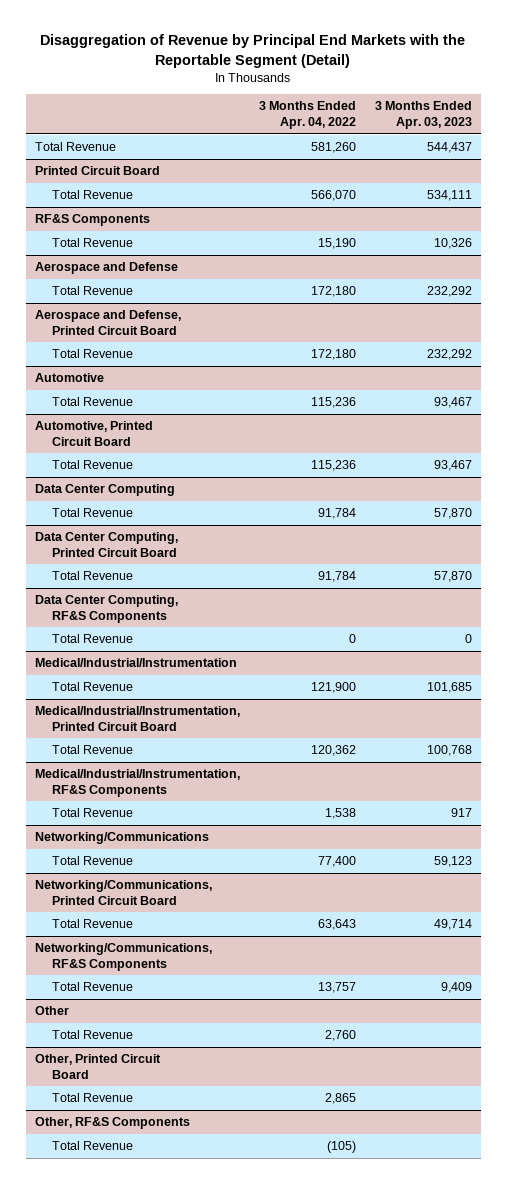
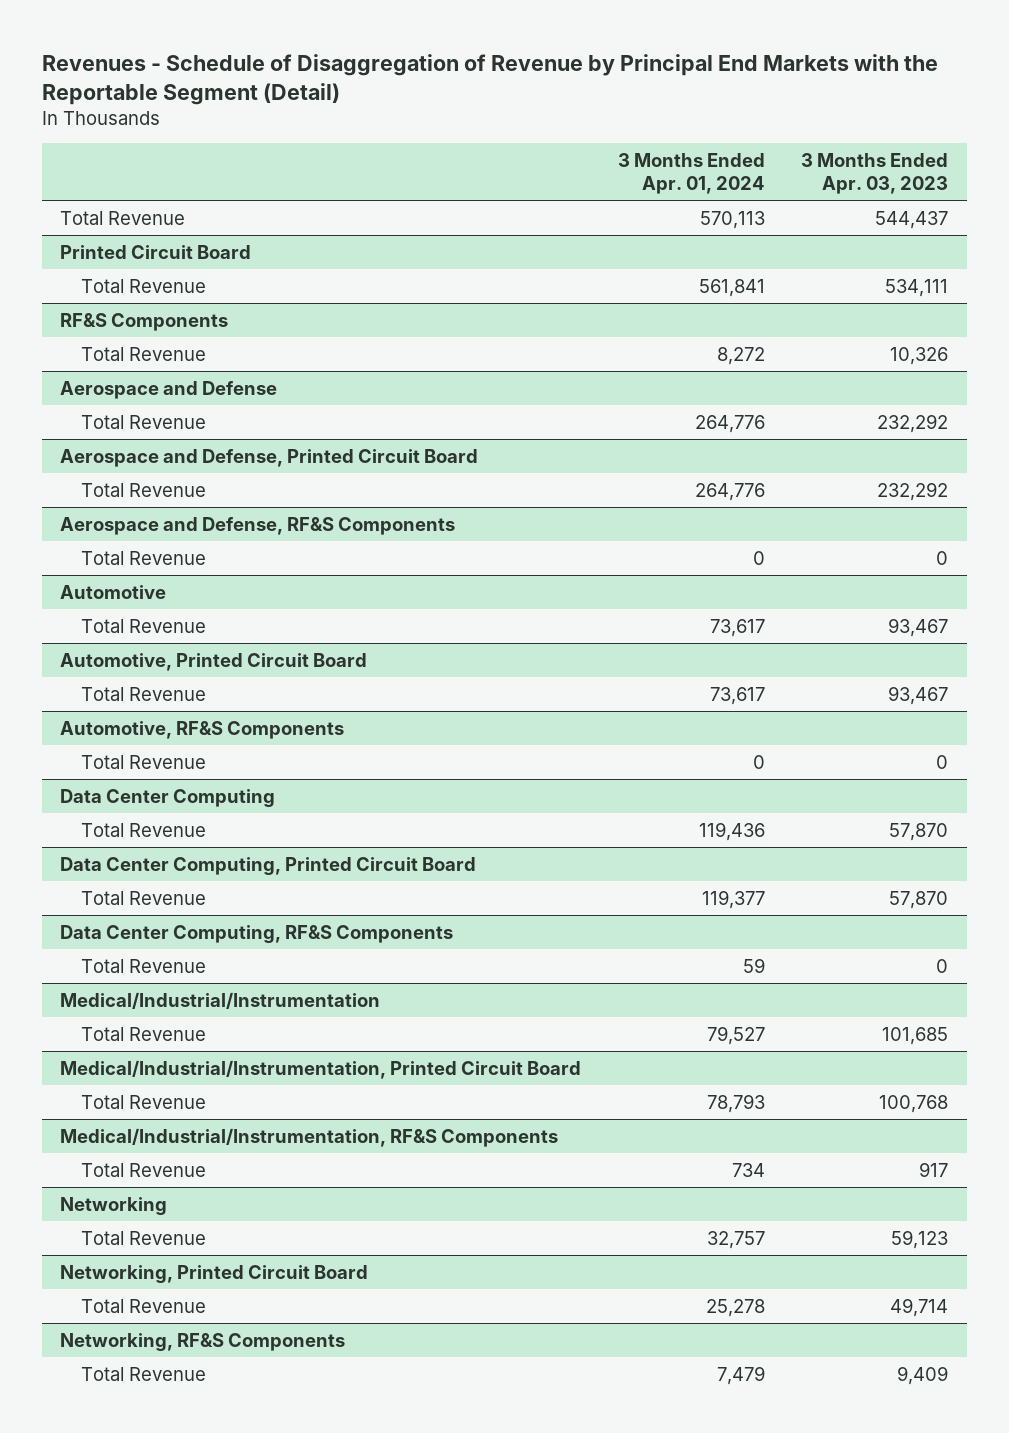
[40,34,466,68] Disaggregation of Revenue by Principal End Markets with the Reportable Segment (Detail) -> [41,53,938,105] Revenues - Schedule of Disaggregation of Revenue by Principal End Markets with the Reportable Segment (Detail)
[258,101,356,130] 3 Months Ended Apr. 04, 2022 -> none
none -> [617,153,765,194] 3 Months Ended Apr. 01, 2024
none -> [60,516,456,535] Aerospace and Defense, RF&S Components
none -> [81,550,207,565] Total Revenue
none -> [60,720,345,739] Automotive, RF&S Components
none -> [81,754,207,769] Total Revenue
[35,832,210,845] Networking/Communications -> [60,1196,168,1215] Networking
[35,880,213,905] Networking/Communications, Printed Circuit Board -> [60,1264,369,1283] Networking, Printed Circuit Board
[35,943,213,971] Networking/Communications, RF&S Components -> [60,1332,346,1351] Networking, RF&S Components
[35,1006,70,1016] Other -> none
[52,1030,134,1040] Total Revenue -> none
[35,1054,162,1079] Other, Printed Circuit Board -> none
[52,1093,134,1103] Total Revenue -> none
[35,1117,191,1130] Other, RF&S Components -> none
[52,1141,134,1151] Total Revenue -> none

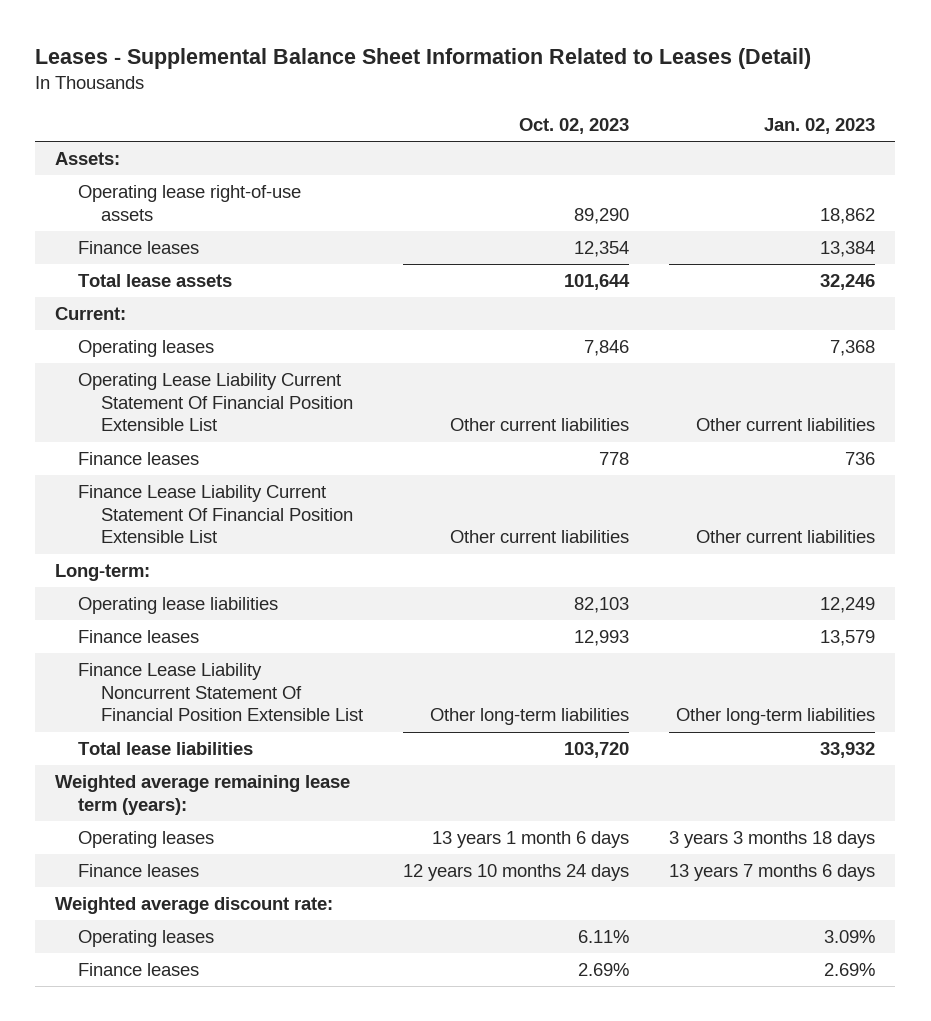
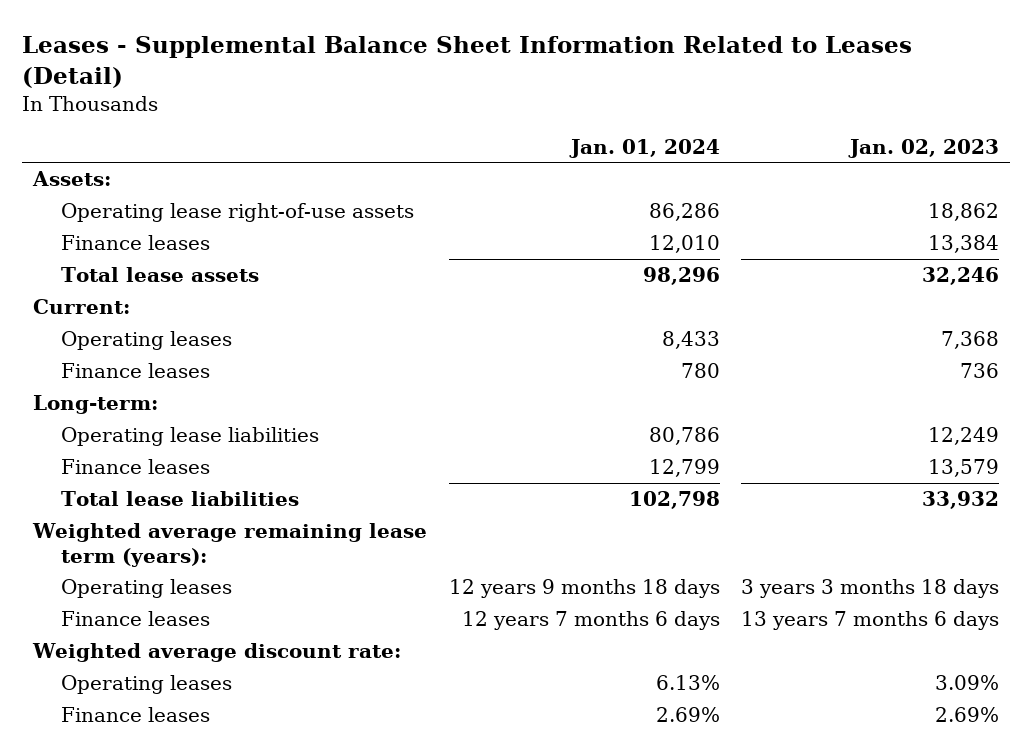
[519,118,630,135] Oct. 02, 2023 -> none
none -> [568,138,720,158] Jan. 01, 2024
[78,373,353,432] Operating Lease Liability Current Statement Of Financial Position Extensible List -> none
[78,485,353,544] Finance Lease Liability Current Statement Of Financial Position Extensible List -> none
[78,663,363,722] Finance Lease Liability Noncurrent Statement Of Financial Position Extensible List -> none

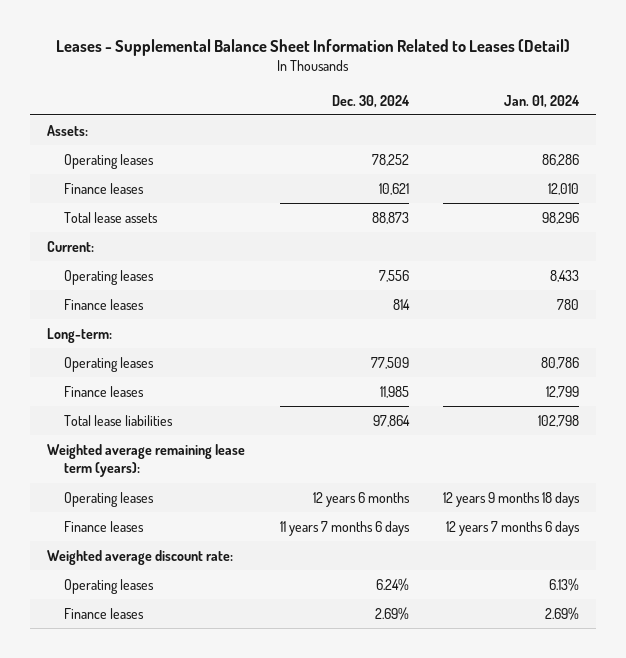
[848,138,1000,158] Jan. 02, 2023 -> none
none -> [331,94,410,108] Dec. 30, 2024
[60,203,414,223] Operating lease right-of-use assets -> [64,153,155,169] Operating leases
[60,427,319,447] Operating lease liabilities -> [64,356,155,372] Operating leases

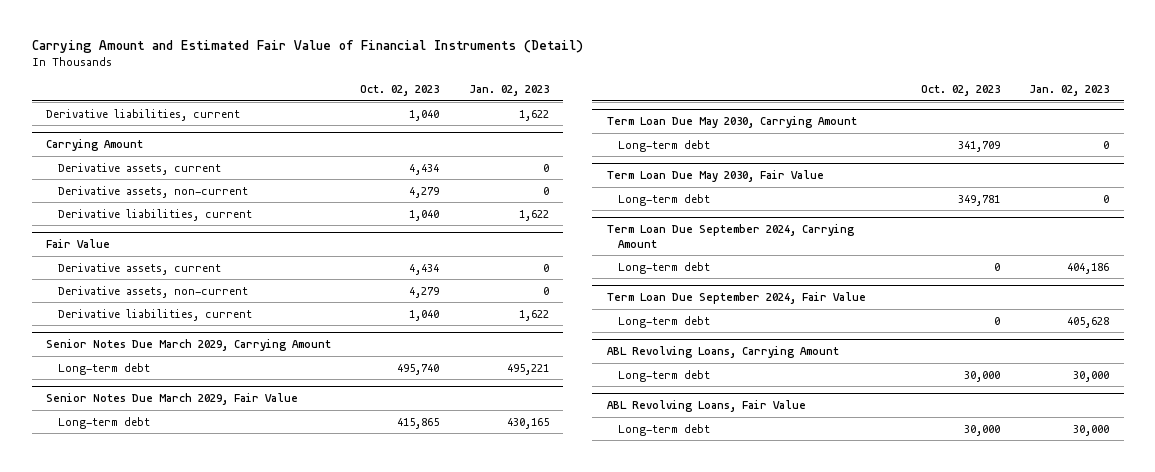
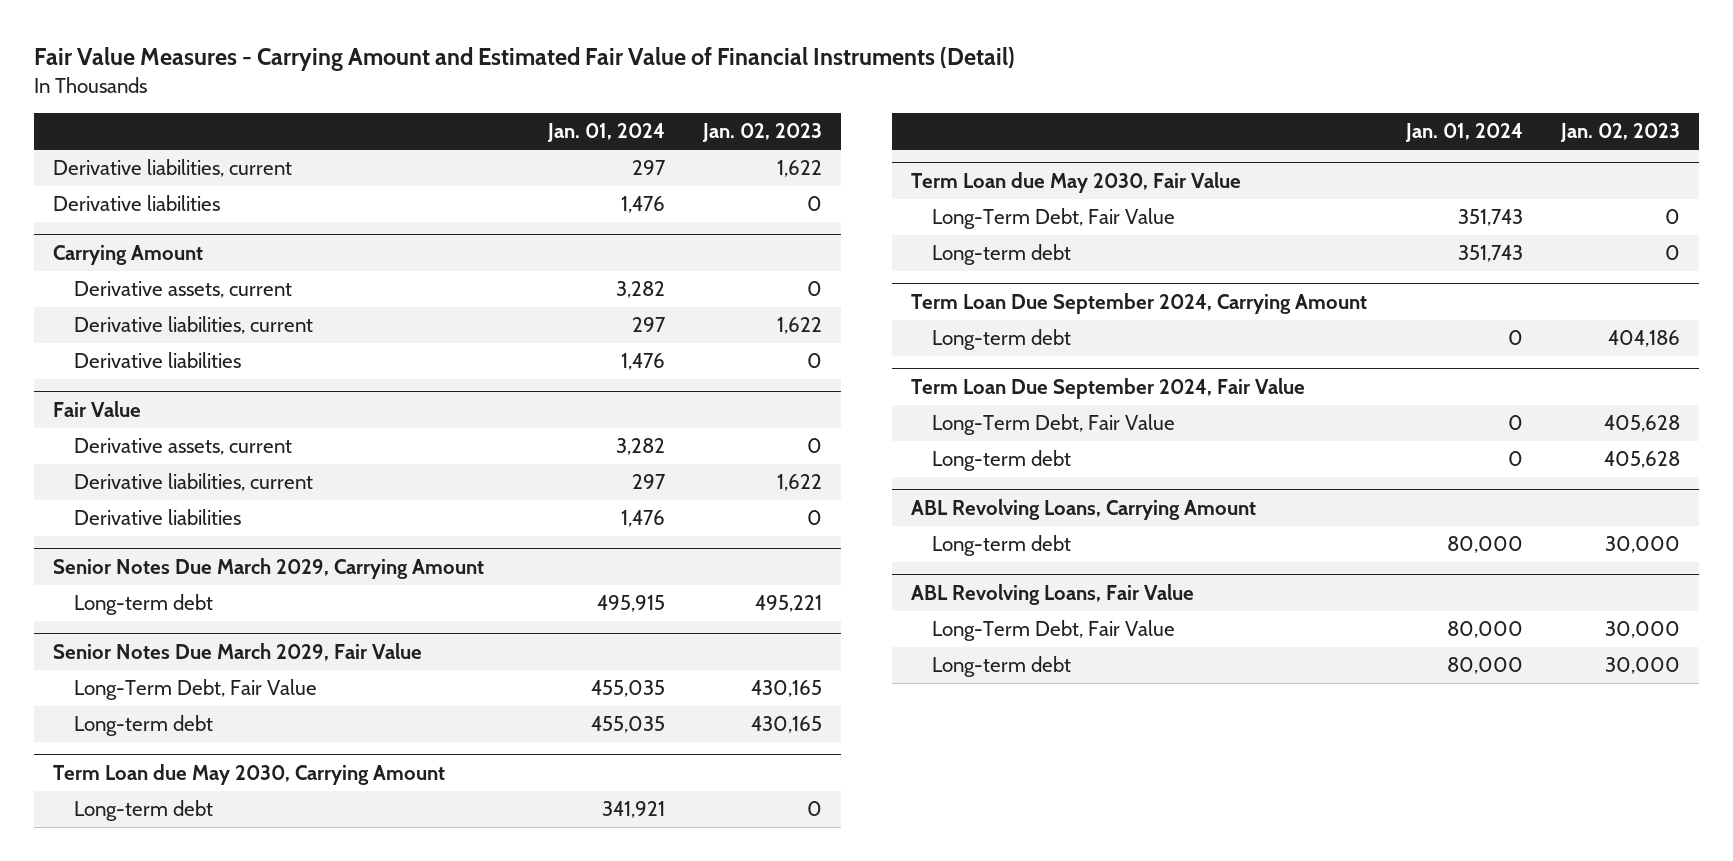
[31,39,583,53] Carrying Amount and Estimated Fair Value of Financial Instruments (Detail) -> [33,47,1015,72] Fair Value Measures - Carrying Amount and Estimated Fair Value of Financial Instruments (Detail)
[360,85,440,97] Oct. 02, 2023 -> none
none -> [546,123,665,143] Jan. 01, 2024
none -> [53,195,221,212] Derivative liabilities
[57,185,248,198] Derivative assets, non-current -> none
none -> [74,352,242,369] Derivative liabilities
[57,285,248,298] Derivative assets, non-current -> none
none -> [74,509,242,526] Derivative liabilities
none -> [74,679,318,701] Long-Term Debt, Fair Value
[606,116,857,129] Term Loan Due May 2030, Carrying Amount -> [53,764,446,786] Term Loan due May 2030, Carrying Amount
[606,170,824,183] Term Loan Due May 2030, Fair Value -> [911,172,1242,194] Term Loan due May 2030, Fair Value
none -> [932,208,1176,230] Long-Term Debt, Fair Value
none -> [932,414,1176,436] Long-Term Debt, Fair Value
none -> [932,620,1176,642] Long-Term Debt, Fair Value

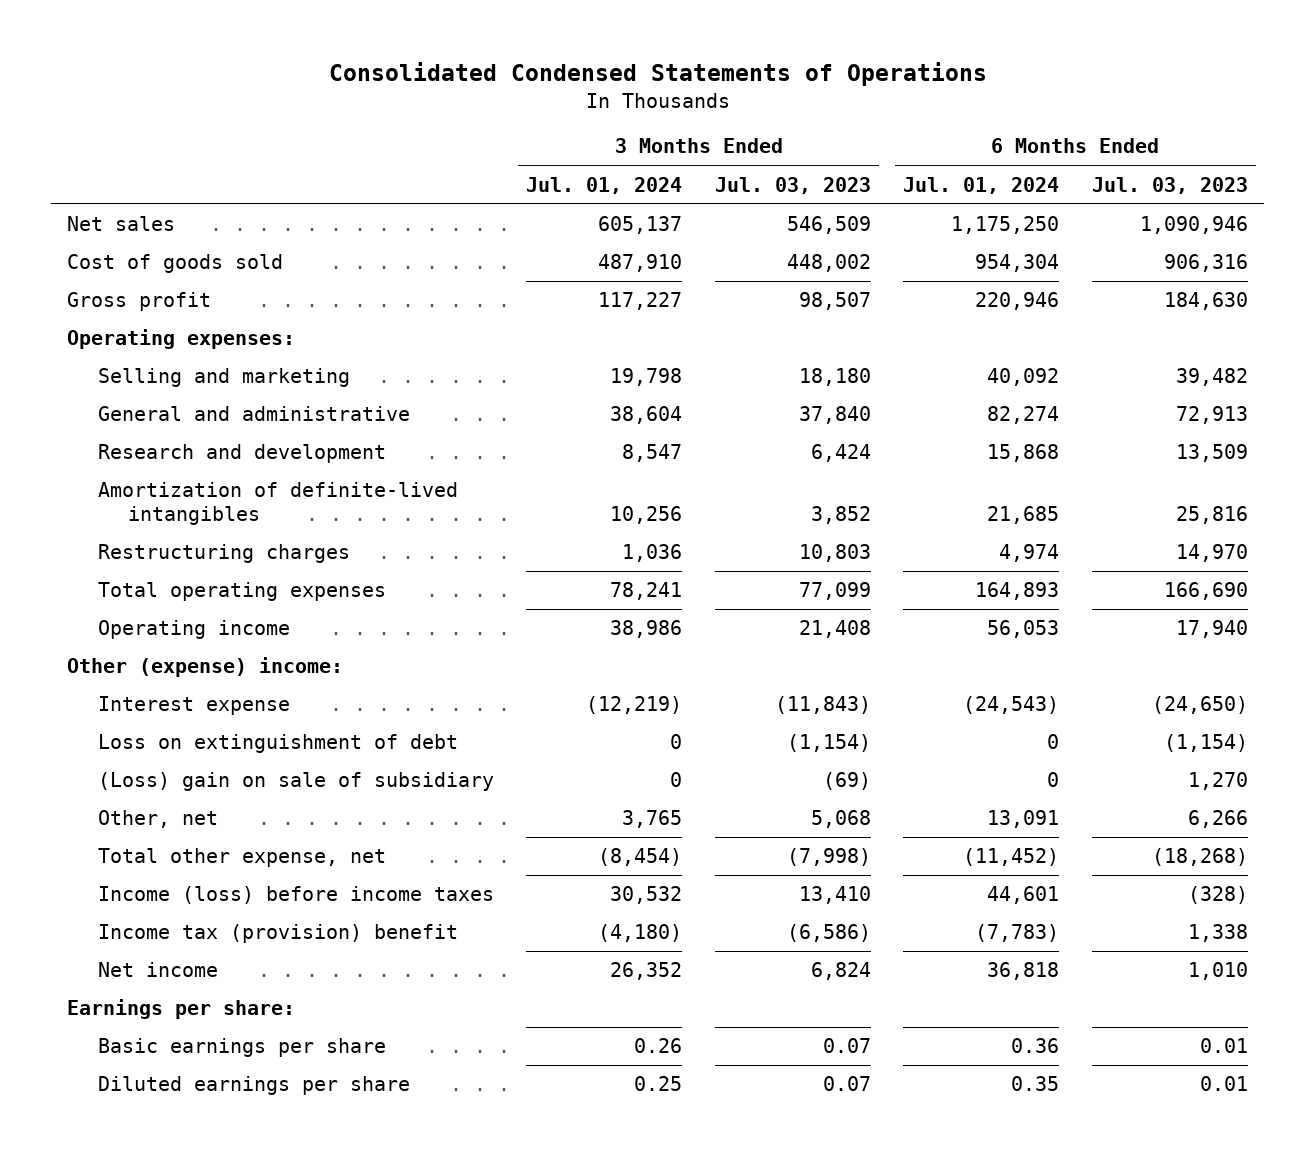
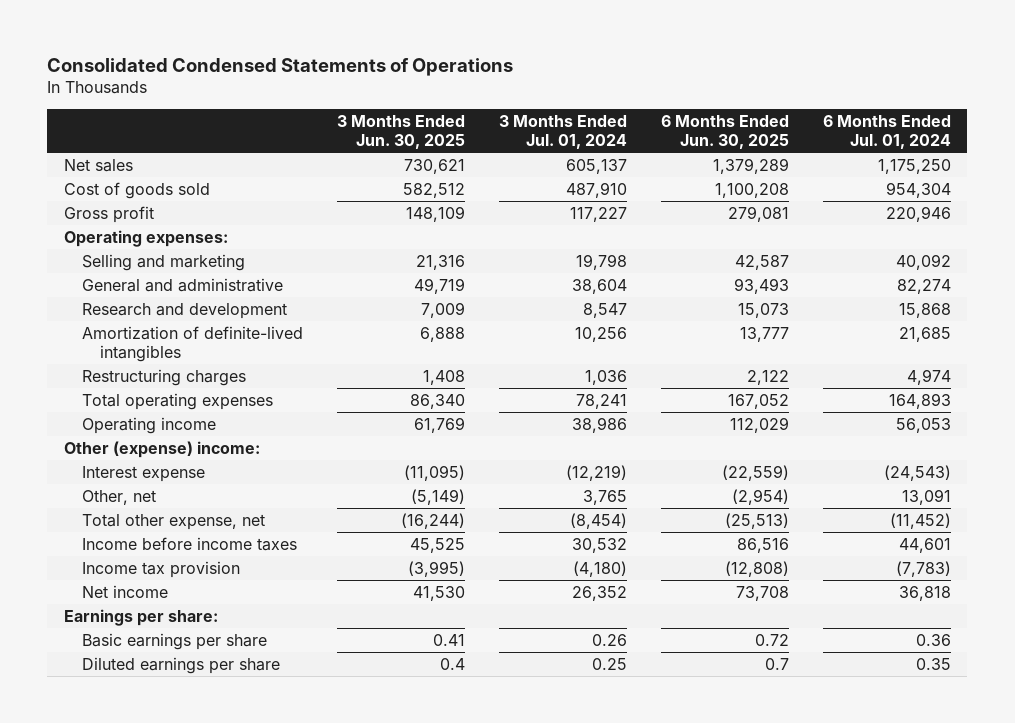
[714,176,871,194] Jul. 03, 2023 -> none
[1091,176,1248,194] Jul. 03, 2023 -> none
none -> [336,115,465,150] 3 Months Ended Jun. 30, 2025
none -> [660,115,789,150] 6 Months Ended Jun. 30, 2025
[97,734,458,754] Loss on extinguishment of debt -> none
[97,772,494,792] (Loss) gain on sale of subsidiary -> none
[97,886,494,905] Income (loss) before income taxes -> [81,536,297,551] Income before income taxes
[97,924,458,944] Income tax (provision) benefit -> [81,560,240,578] Income tax provision

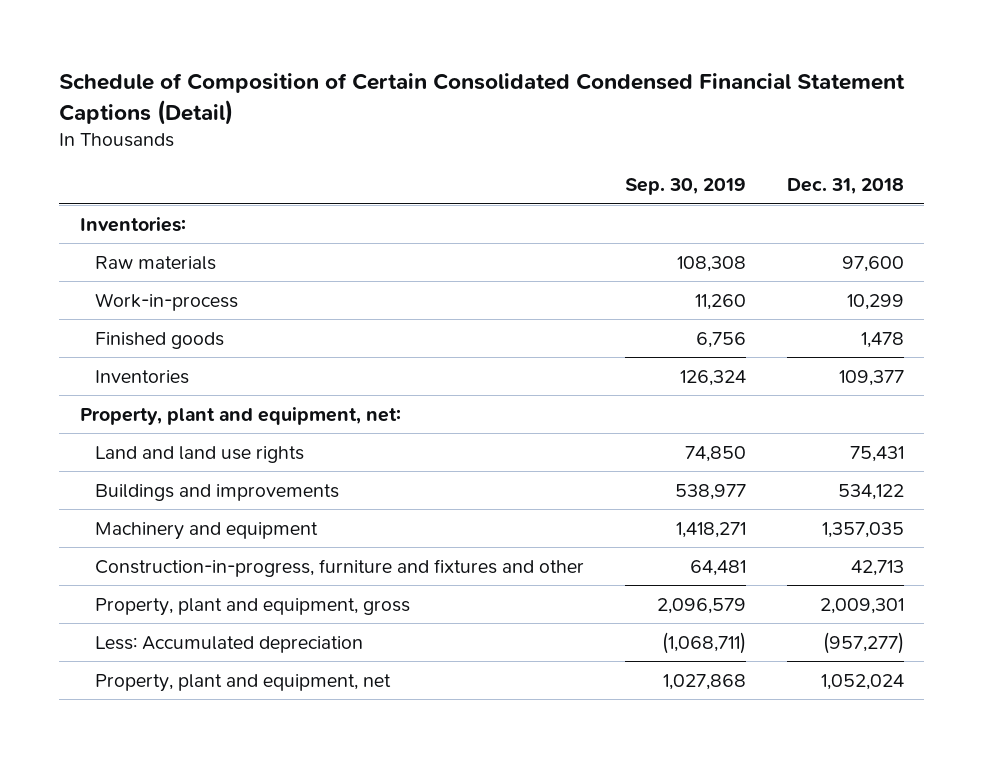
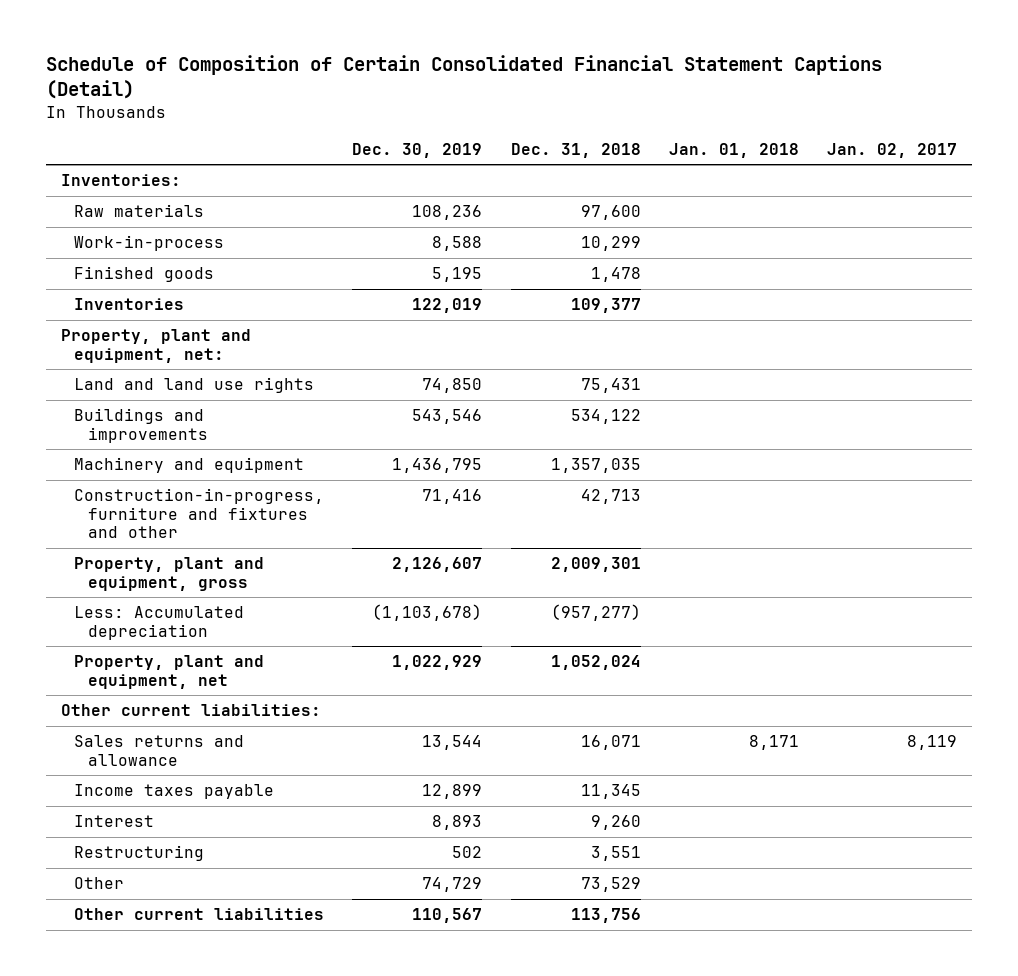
[59,73,906,125] Schedule of Composition of Certain Consolidated Condensed Financial Statement Captions (Detail) -> [46,55,883,100] Schedule of Composition of Certain Consolidated Financial Statement Captions (Detail)
[624,178,746,196] Sep. 30, 2019 -> none
none -> [352,142,483,158] Dec. 30, 2019
none -> [669,142,800,158] Jan. 01, 2018
none -> [827,142,958,158] Jan. 02, 2017
none -> [60,704,321,717] Other current liabilities:
none -> [74,735,245,766] Sales returns and allowance
none -> [74,784,275,800] Income taxes payable
none -> [74,815,155,828] Interest
none -> [74,845,205,862] Restructuring
none -> [74,877,125,890] Other
none -> [74,908,325,921] Other current liabilities

